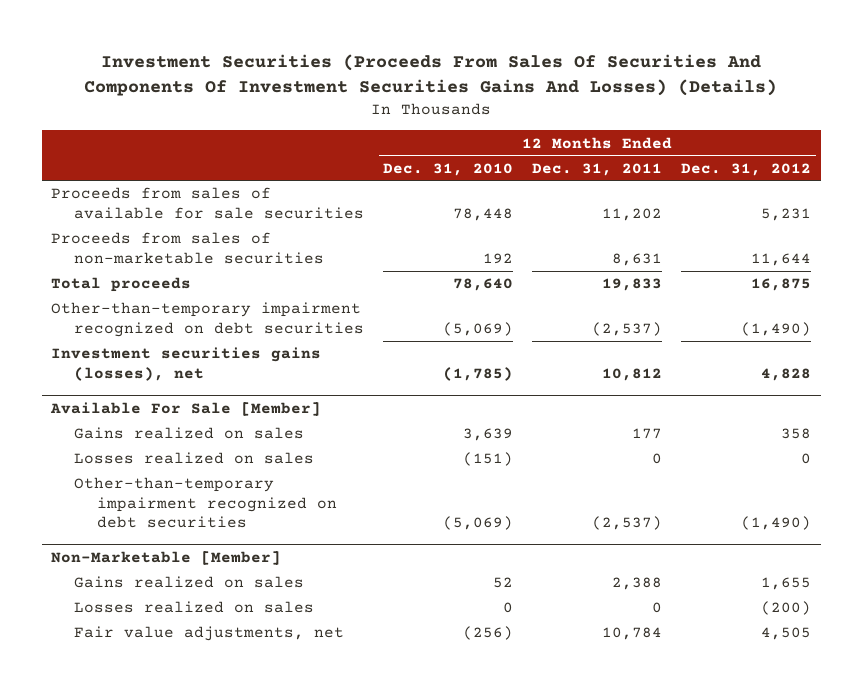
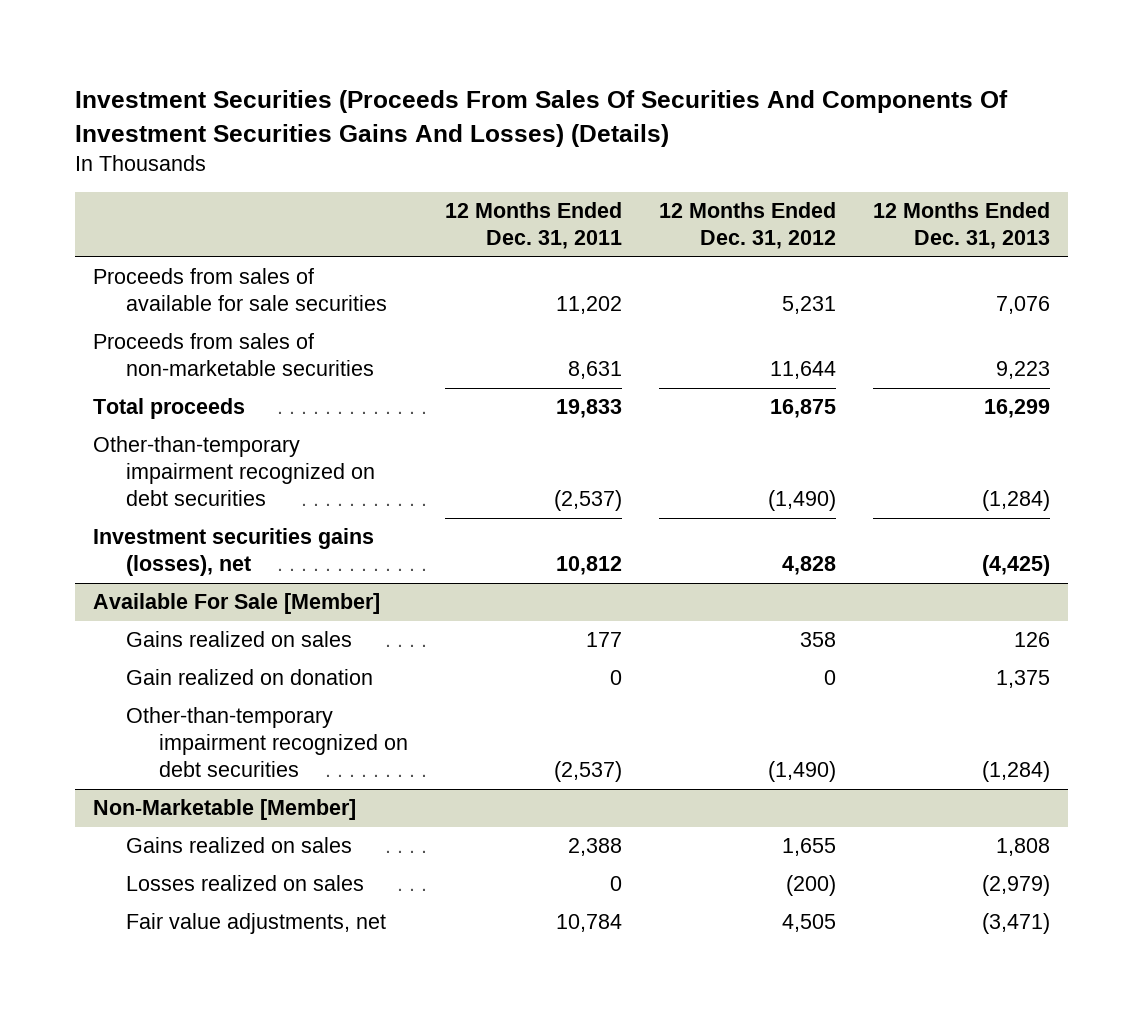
[383,162,514,176] Dec. 31, 2010 -> none
none -> [872,202,1050,250] 12 Months Ended Dec. 31, 2013
[74,452,315,465] Losses realized on sales -> none
none -> [126,669,374,686] Gain realized on donation

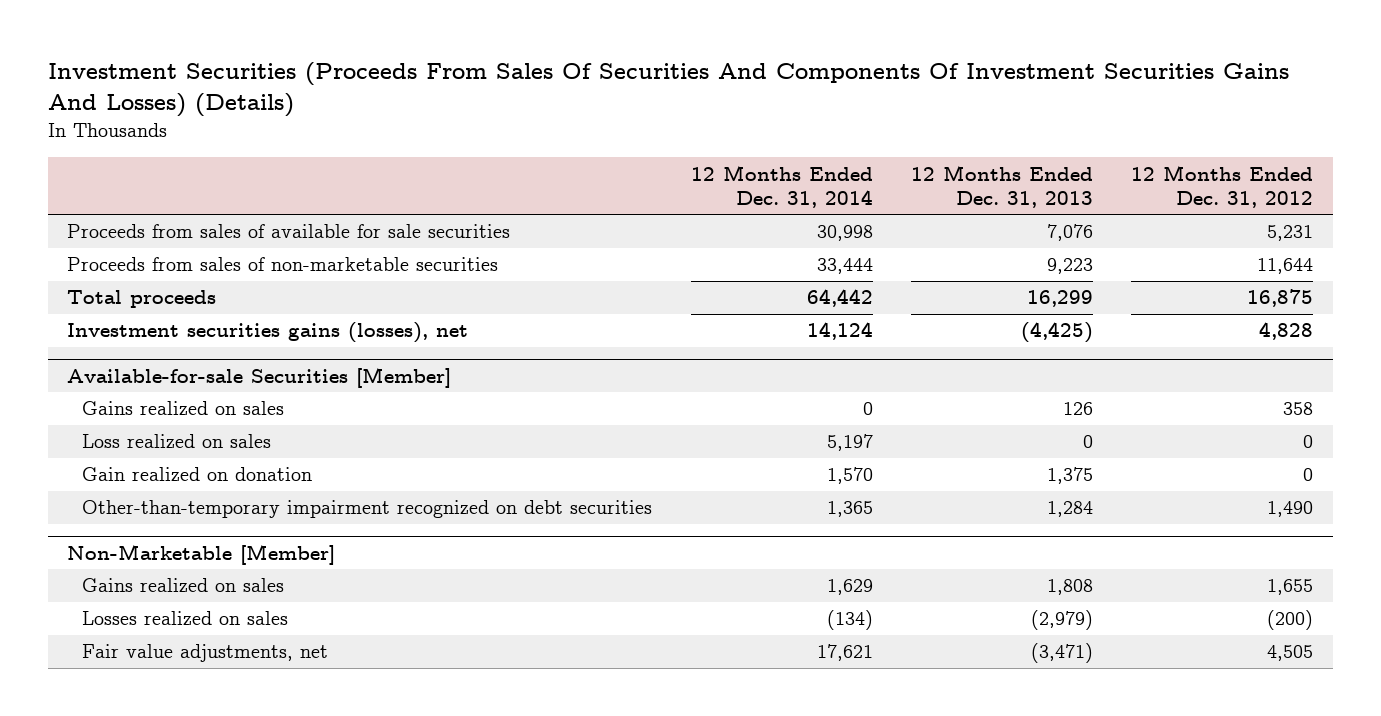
[445,202,623,250] 12 Months Ended Dec. 31, 2011 -> none
none -> [690,164,873,208] 12 Months Ended Dec. 31, 2014
[93,436,376,507] Other-than-temporary impairment recognized on debt securities -> none
[93,593,381,615] Available For Sale [Member] -> [67,366,452,388] Available-for-sale Securities [Member]
none -> [82,434,272,450] Loss realized on sales
[768,761,837,783] (1,490) -> [1267,501,1314,518] 1,490
[981,761,1050,783] (1,284) -> [1046,501,1093,518] 1,284

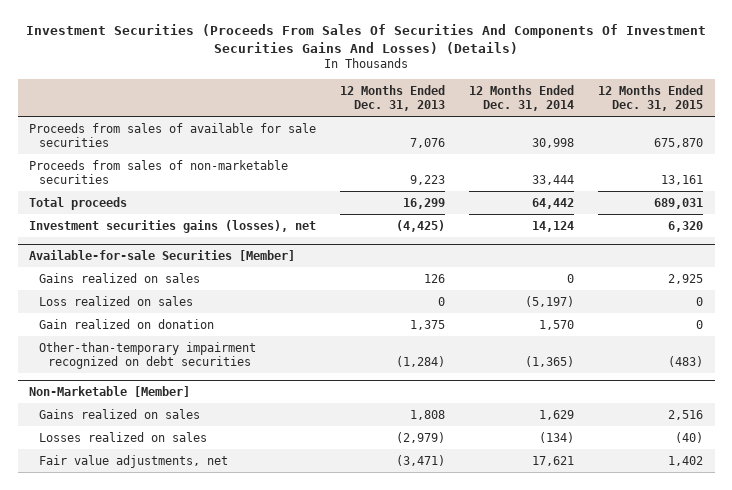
[1131,164,1314,208] 12 Months Ended Dec. 31, 2012 -> none
none -> [597,84,703,111] 12 Months Ended Dec. 31, 2015
[826,434,873,452] 5,197 -> [524,295,574,307] (5,197)
[826,501,873,518] 1,365 -> [524,355,574,367] (1,365)
[1046,501,1093,518] 1,284 -> [396,355,446,367] (1,284)

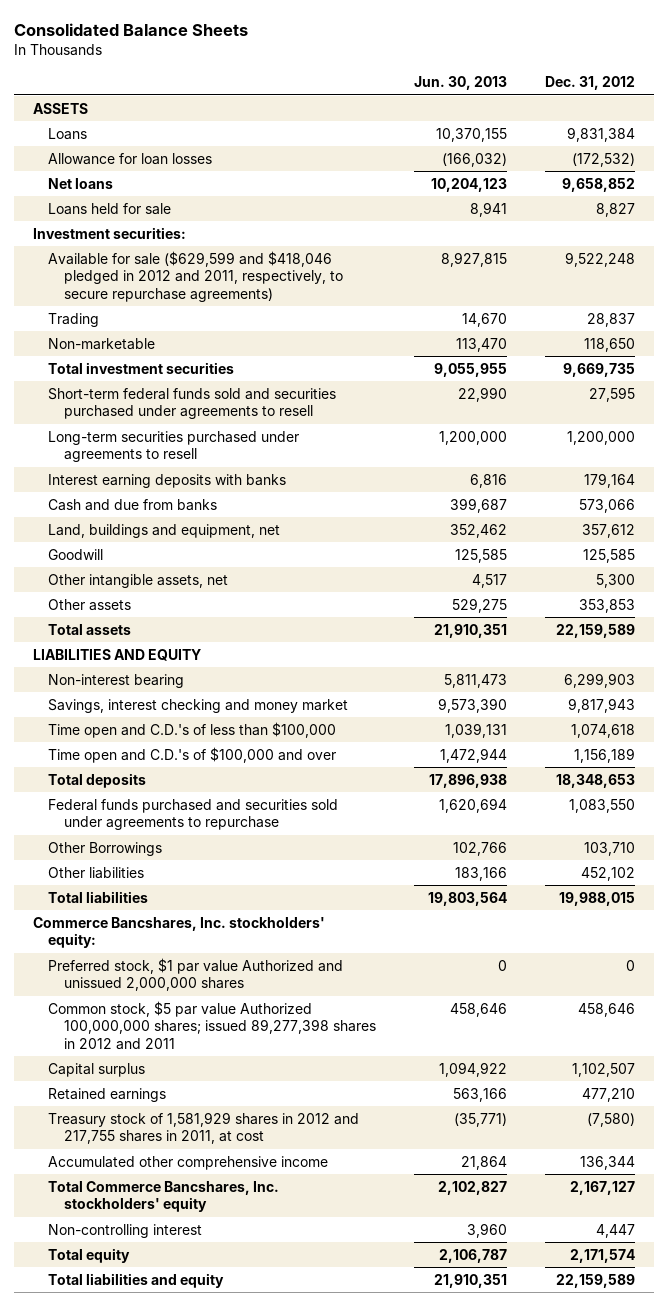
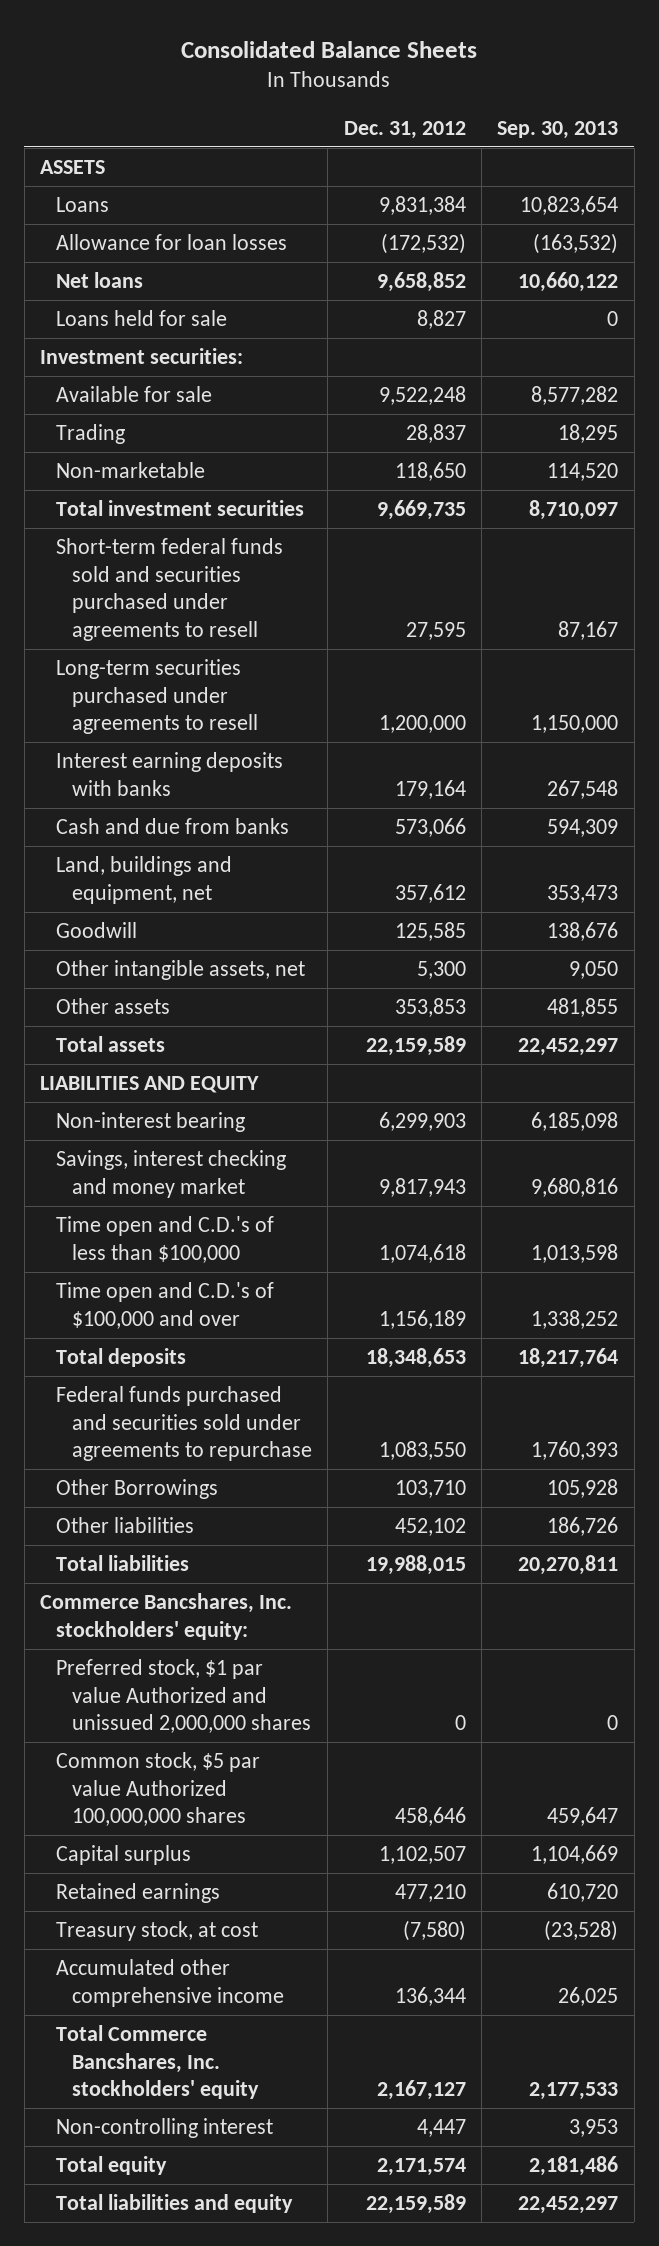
[413,76,507,91] Jun. 30, 2013 -> none
none -> [497,120,619,139] Sep. 30, 2013
[48,250,343,302] Available for sale ($629,599 and $418,046 pledged in 2012 and 2011, respectively, to secure repurchase agreements) -> [56,386,213,403] Available for sale
[48,1000,376,1050] Common stock, $5 par value Authorized 100,000,000 shares; issued 89,277,398 shares in 2012 and 2011 -> [56,1752,261,1827] Common stock, $5 par value Authorized 100,000,000 shares
[48,1111,360,1145] Treasury stock of 1,581,929 shares in 2012 and 217,755 shares in 2011, at cost -> [56,1921,259,1942] Treasury stock, at cost

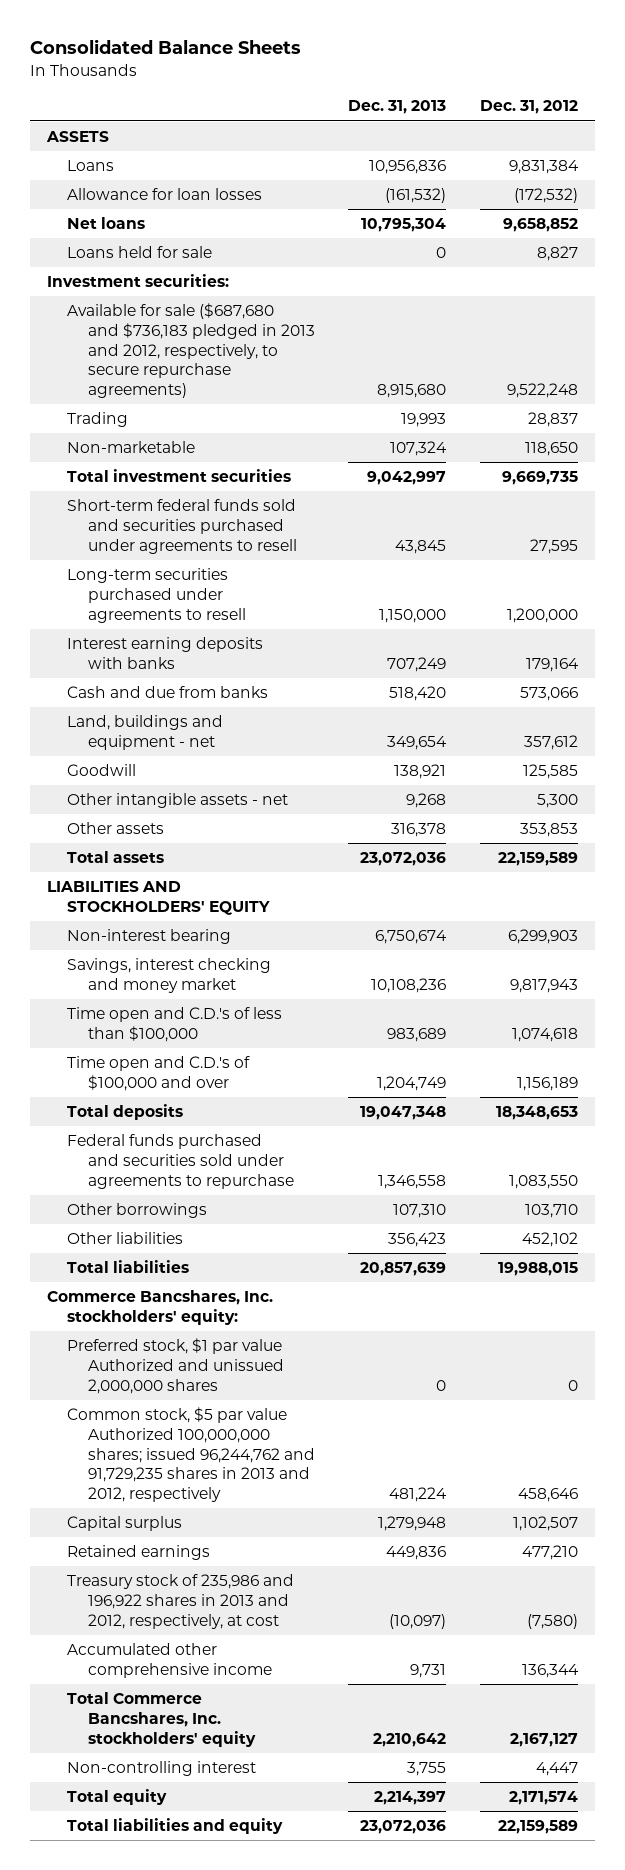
[497,120,619,139] Sep. 30, 2013 -> none
none -> [348,100,447,115] Dec. 31, 2013
[56,386,213,403] Available for sale -> [67,303,315,399] Available for sale ($687,680 and $736,183 pledged in 2013 and 2012, respectively, to secure repurchase agreements)
[56,856,233,904] Land, buildings and equipment, net -> [67,715,224,750] Land, buildings and equipment - net
[56,960,306,981] Other intangible assets, net -> [67,793,289,809] Other intangible assets - net
[40,1076,260,1094] LIABILITIES AND EQUITY -> [46,881,271,915] LIABILITIES AND STOCKHOLDERS' EQUITY
[56,1479,219,1500] Other Borrowings -> [67,1203,208,1219] Other borrowings
[56,1752,261,1827] Common stock, $5 par value Authorized 100,000,000 shares -> [67,1407,315,1503] Common stock, $5 par value Authorized 100,000,000 shares; issued 96,244,762 and 91,729,235 shares in 2013 and 2012, respectively
[56,1921,259,1942] Treasury stock, at cost -> [67,1574,295,1629] Treasury stock of 235,986 and 196,922 shares in 2013 and 2012, respectively, at cost

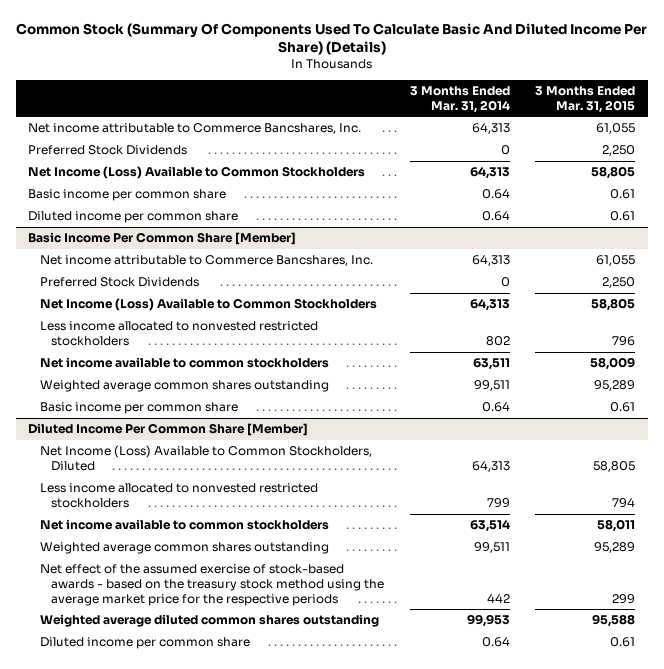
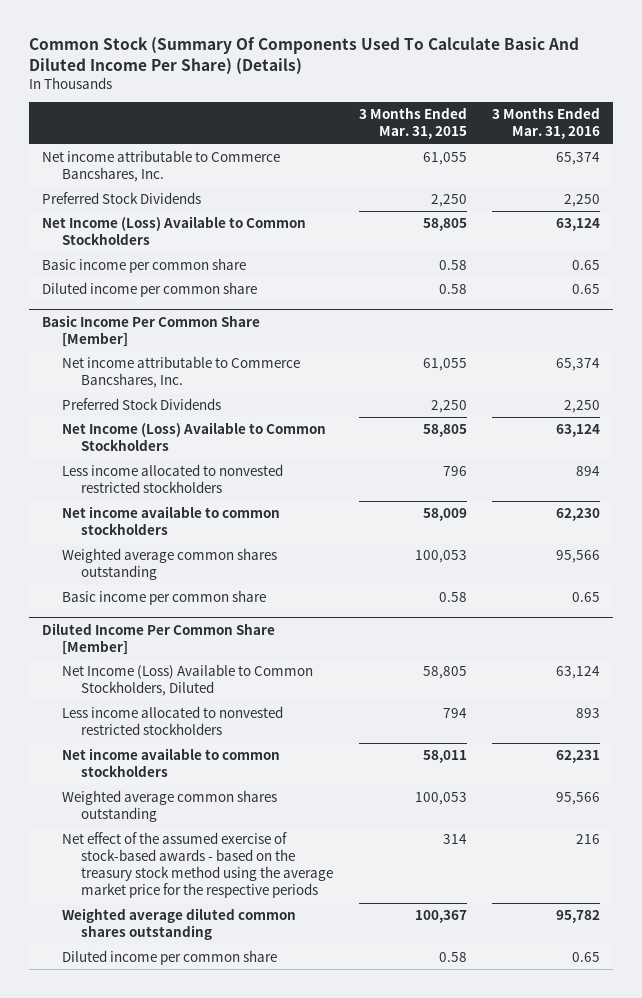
[409,85,510,113] 3 Months Ended Mar. 31, 2014 -> none
none -> [492,107,601,140] 3 Months Ended Mar. 31, 2016
[610,189,636,200] 0.61 -> [438,260,467,271] 0.58
[610,211,636,222] 0.61 -> [438,284,467,295] 0.58
[594,380,636,392] 95,289 -> [414,550,467,564] 100,053
[610,402,636,413] 0.61 -> [438,592,467,603] 0.58
[594,542,636,554] 95,289 -> [414,792,467,806] 100,053
[612,593,636,604] 299 -> [442,834,467,845] 314
[592,614,636,628] 95,588 -> [414,910,467,924] 100,367
[610,637,636,648] 0.61 -> [438,952,467,963] 0.58

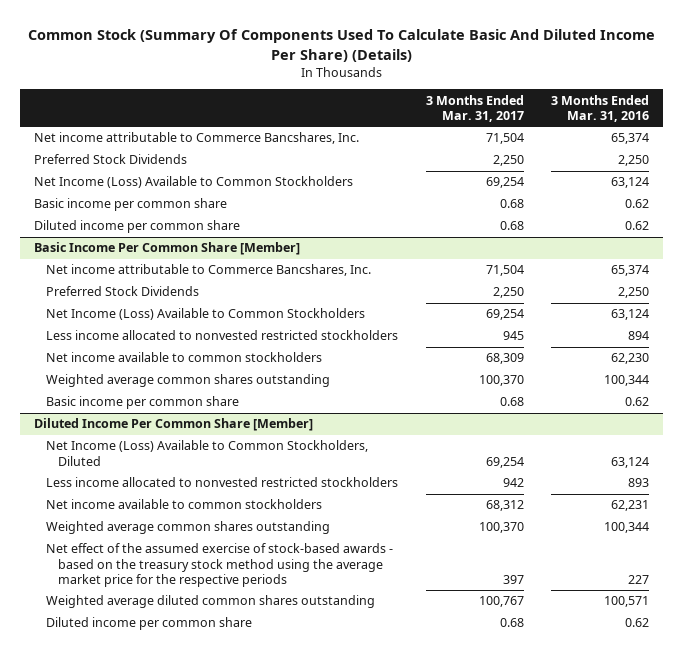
[358,107,467,140] 3 Months Ended Mar. 31, 2015 -> none
none -> [425,94,524,123] 3 Months Ended Mar. 31, 2017
[572,260,601,271] 0.65 -> [625,199,650,209] 0.62
[572,284,601,295] 0.65 -> [625,221,650,231] 0.62
[556,550,601,564] 95,566 -> [604,375,650,387] 100,344
[572,592,601,603] 0.65 -> [625,397,650,407] 0.62
[556,792,601,806] 95,566 -> [604,522,650,534] 100,344
[576,834,601,845] 216 -> [628,574,650,584] 227
[556,910,601,924] 95,782 -> [604,596,650,608] 100,571
[572,952,601,963] 0.65 -> [625,618,650,628] 0.62

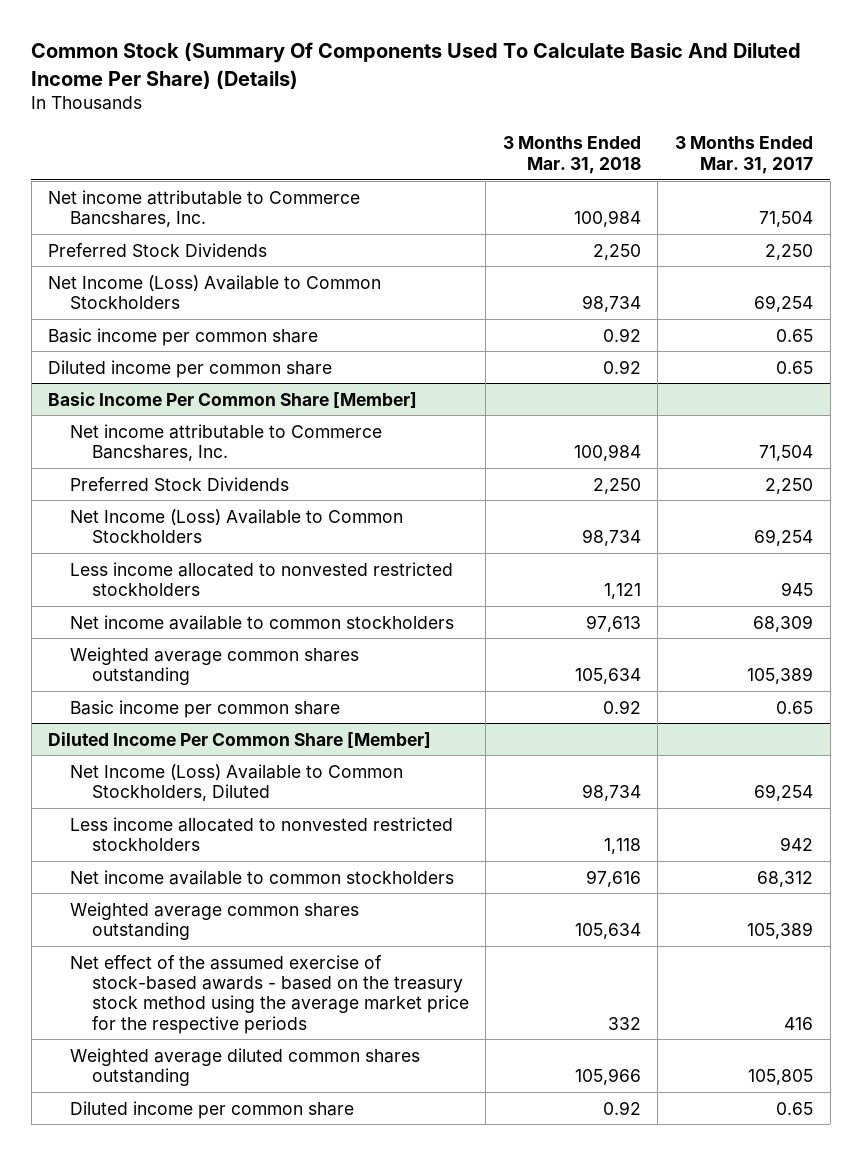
[551,94,650,123] 3 Months Ended Mar. 31, 2016 -> none
none -> [502,136,641,174] 3 Months Ended Mar. 31, 2018
[499,199,524,209] 0.68 -> [776,328,814,342] 0.65
[499,221,524,231] 0.68 -> [776,360,814,374] 0.65
[478,375,524,387] 100,370 -> [747,666,814,684] 105,389
[499,397,524,407] 0.68 -> [776,700,814,714] 0.65
[478,522,524,534] 100,370 -> [747,921,814,939] 105,389
[502,574,524,584] 397 -> [784,1016,814,1030] 416
[478,596,524,608] 100,767 -> [748,1068,814,1085] 105,805
[499,618,524,628] 0.68 -> [776,1101,814,1115] 0.65

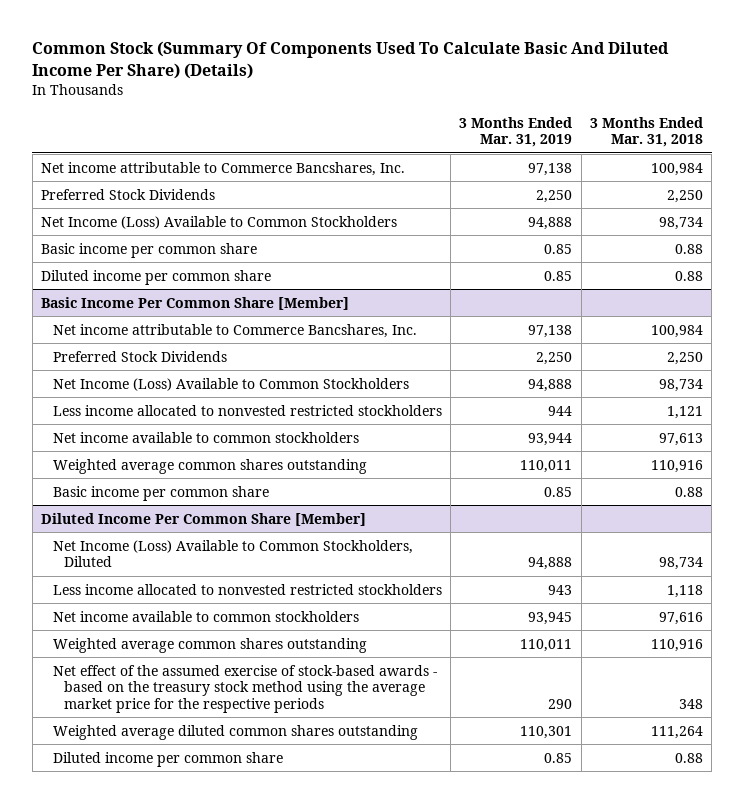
[675,136,814,174] 3 Months Ended Mar. 31, 2017 -> none
none -> [459,116,573,148] 3 Months Ended Mar. 31, 2019
[602,327,641,342] 0.92 -> [674,243,703,254] 0.88
[602,359,641,374] 0.92 -> [674,270,703,281] 0.88
[574,667,641,684] 105,634 -> [650,459,703,473] 110,916
[602,699,641,714] 0.92 -> [674,486,703,497] 0.88
[574,922,641,939] 105,634 -> [650,638,703,652] 110,916
[607,1016,641,1030] 332 -> [678,698,703,709] 348
[574,1067,641,1085] 105,966 -> [650,725,703,739] 111,264
[602,1100,641,1115] 0.92 -> [674,752,703,763] 0.88

